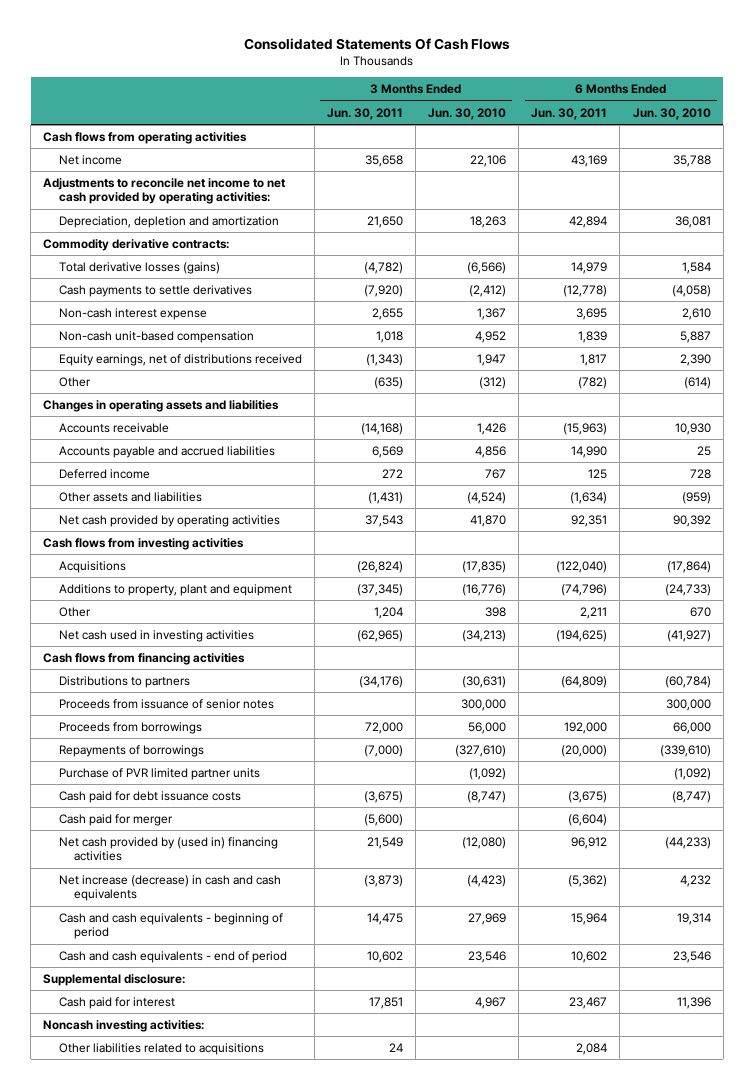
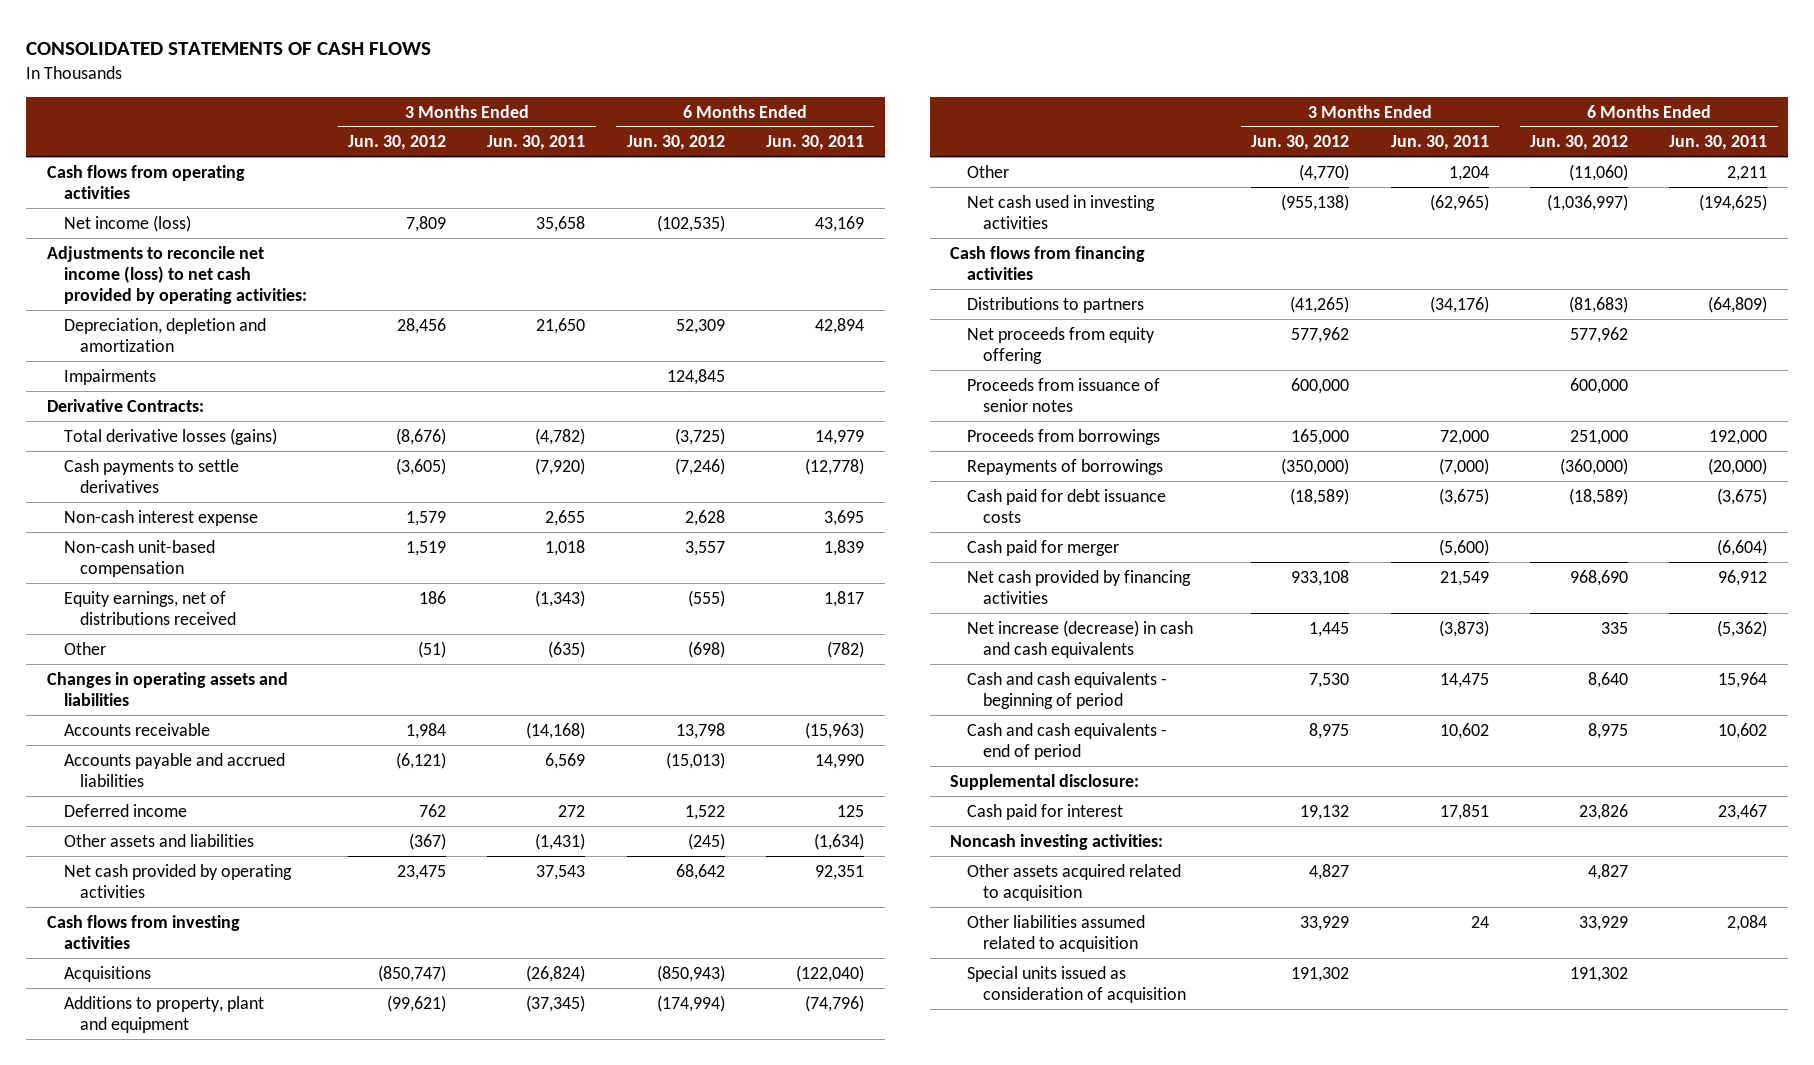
[243,38,510,51] Consolidated Statements Of Cash Flows -> [26,41,432,55] CONSOLIDATED STATEMENTS OF CASH FLOWS
[428,107,507,120] Jun. 30, 2010 -> none
[632,107,711,120] Jun. 30, 2010 -> none
none -> [347,135,446,151] Jun. 30, 2012
none -> [626,135,725,151] Jun. 30, 2012
[58,154,122,165] Net income -> [63,214,191,232] Net income (loss)
[43,177,287,205] Adjustments to reconcile net income to net cash provided by operating activities: -> [47,245,307,305] Adjustments to reconcile net income (loss) to net cash provided by operating activities:
none -> [63,368,156,385] Impairments
[43,238,230,251] Commodity derivative contracts: -> [47,398,205,412] Derivative Contracts:
none -> [966,326,1155,364] Net proceeds from equity offering
[58,767,260,780] Purchase of PVR limited partner units -> none
[58,836,278,862] Net cash provided by (used in) financing activities -> [966,569,1191,604] Net cash provided by financing activities
none -> [966,863,1181,901] Other assets acquired related to acquisition
[58,1042,264,1055] Other liabilities related to acquisitions -> [966,914,1145,952] Other liabilities assumed related to acquisition
none -> [966,965,1187,1003] Special units issued as consideration of acquisition

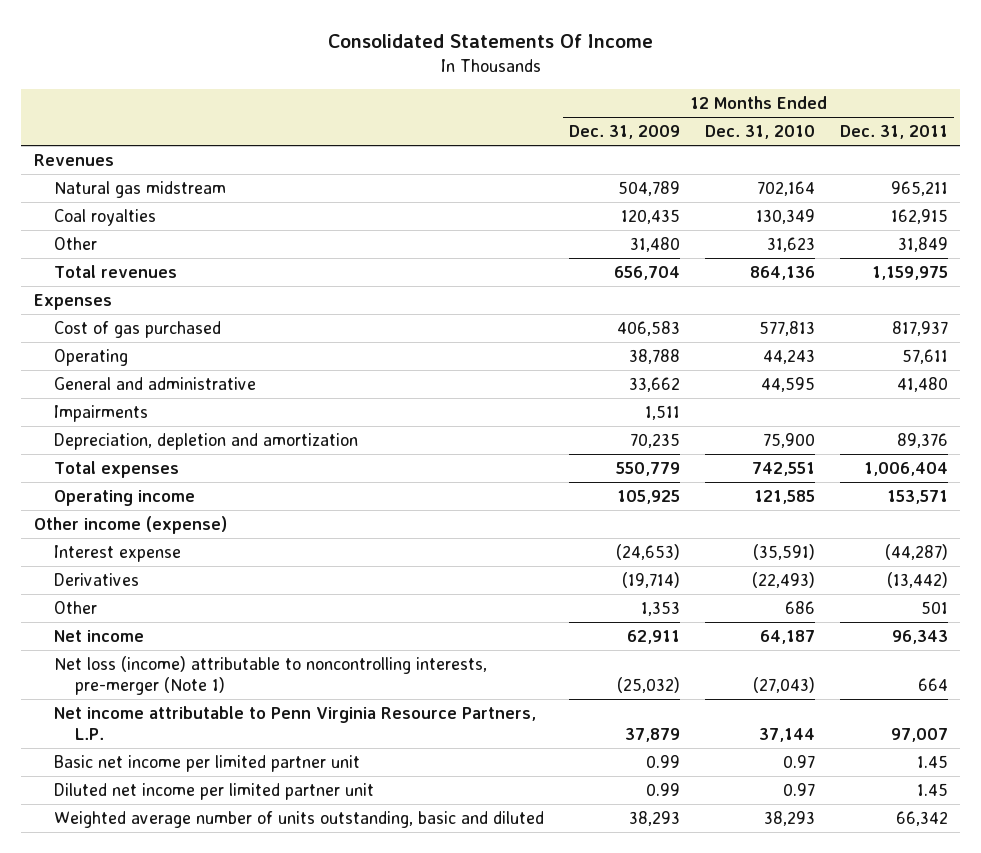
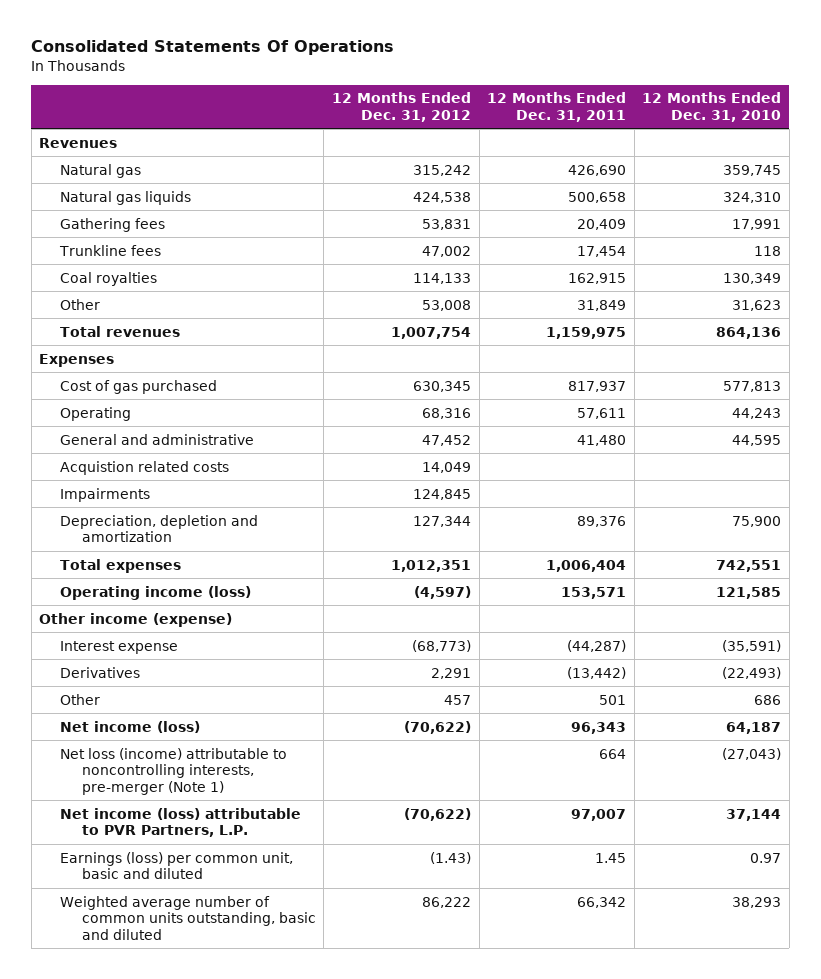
[327,34,653,49] Consolidated Statements Of Income -> [31,40,395,56] Consolidated Statements Of Operations
[569,125,681,140] Dec. 31, 2009 -> none
none -> [331,92,471,122] 12 Months Ended Dec. 31, 2012
[54,180,227,198] Natural gas midstream -> [60,163,142,178] Natural gas
[757,180,816,196] 702,164 -> [723,164,782,176] 359,745
[890,180,948,196] 965,211 -> [568,164,627,176] 426,690
none -> [60,190,192,205] Natural gas liquids
none -> [60,217,166,232] Gathering fees
none -> [59,244,162,256] Trunkline fees
none -> [60,460,230,475] Acquistion related costs
[54,489,196,506] Operating income -> [60,585,252,600] Operating income (loss)
[54,629,145,642] Net income -> [60,720,201,733] Net income (loss)
[54,782,375,800] Diluted net income per limited partner unit -> none
[54,705,537,740] Net income attributable to Penn Virginia Resource Partners, L.P. -> [60,807,302,838] Net income (loss) attributable to PVR Partners, L.P.
[54,754,361,772] Basic net income per limited partner unit -> [60,851,294,880] Earnings (loss) per common unit, basic and diluted
[54,810,545,828] Weighted average number of units outstanding, basic and diluted -> [60,895,316,940] Weighted average number of common units outstanding, basic and diluted

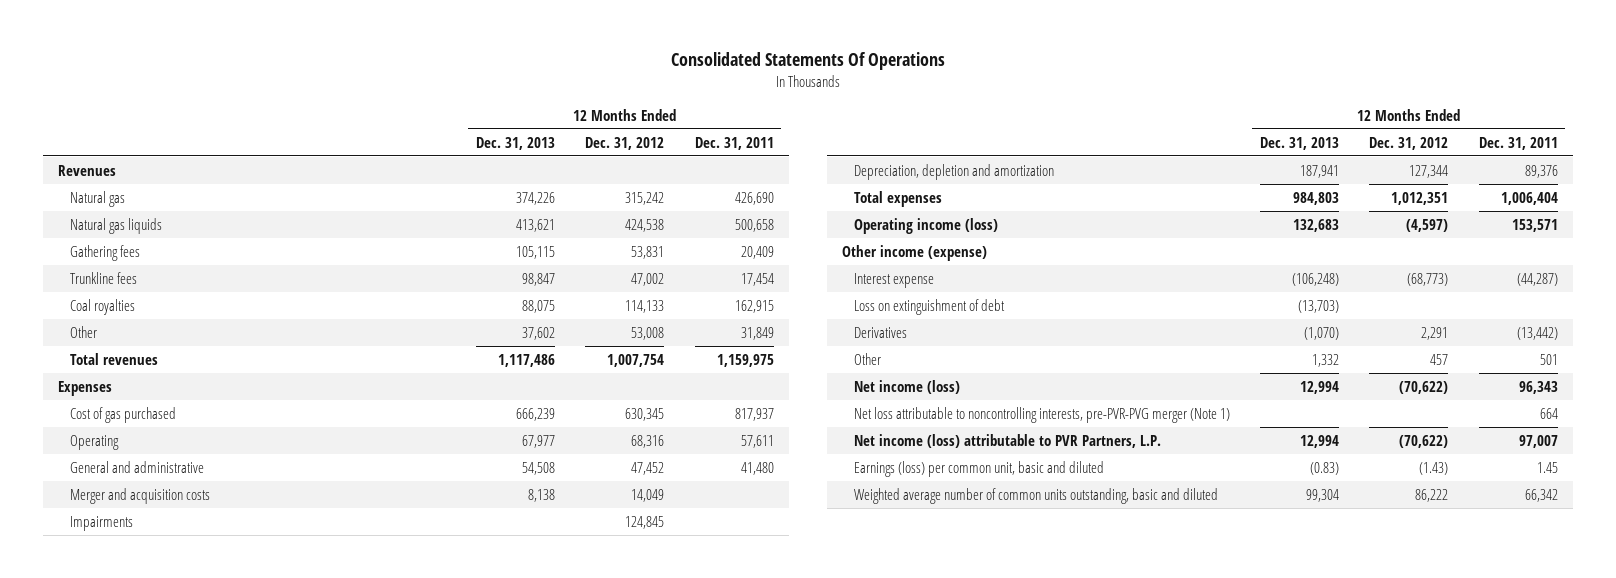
[642,92,782,122] 12 Months Ended Dec. 31, 2010 -> none
none -> [475,136,555,150] Dec. 31, 2013
[60,460,230,475] Acquistion related costs -> [69,487,210,504] Merger and acquisition costs
none -> [853,298,1005,315] Loss on extinguishment of debt
[60,747,288,795] Net loss (income) attributable to noncontrolling interests, pre-merger (Note 1) -> [853,406,1230,423] Net loss attributable to noncontrolling interests, pre-PVR-PVG merger (Note 1)

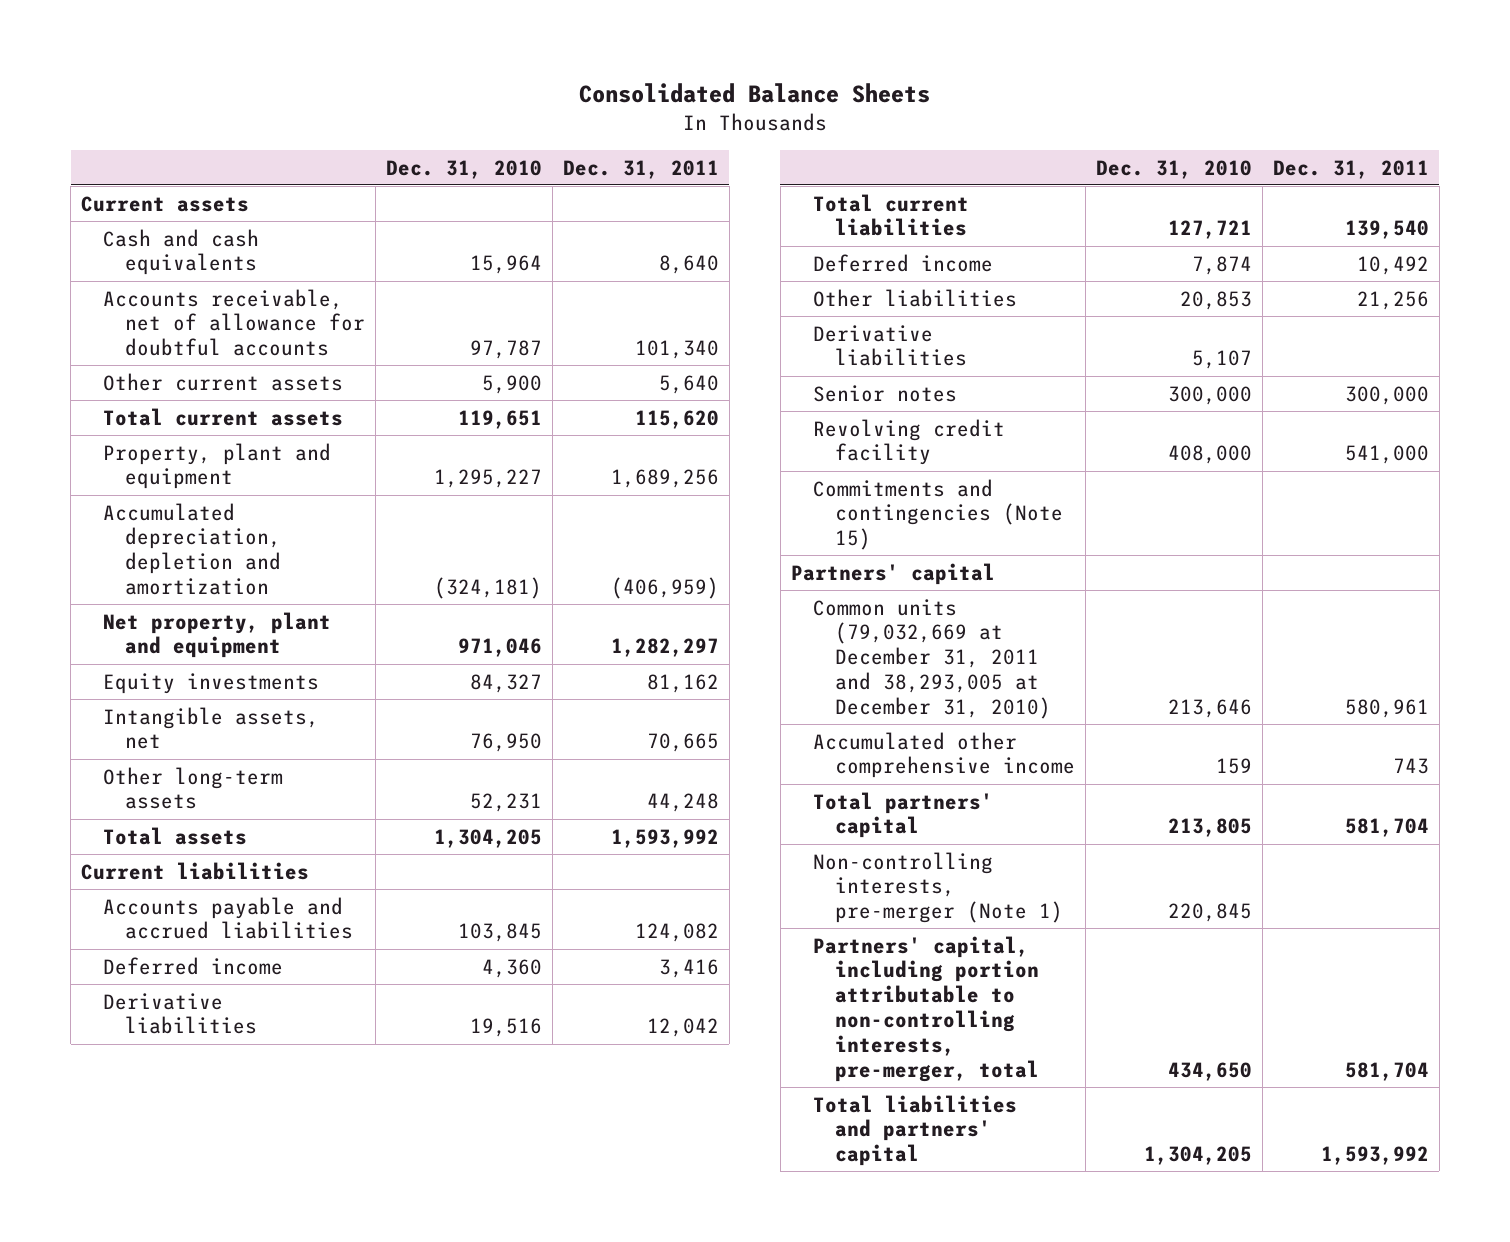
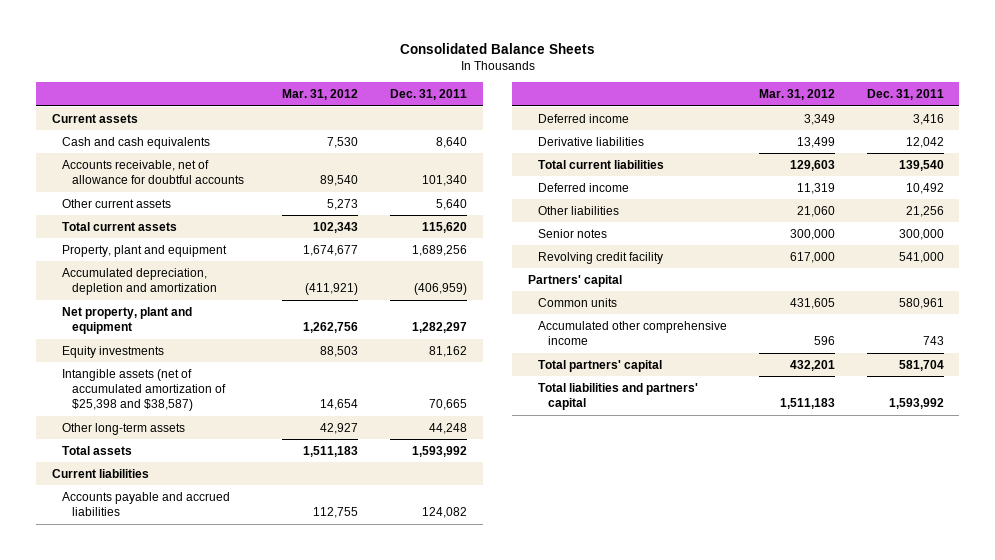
[386,159,543,179] Dec. 31, 2010 -> none
none -> [282,88,359,100] Mar. 31, 2012
[103,706,320,750] Intangible assets, net -> [61,368,226,411] Intangible assets (net of accumulated amortization of $25,398 and $38,587)
[813,324,968,367] Derivative liabilities -> none
[813,478,1064,551] Commitments and contingencies (Note 15) -> none
[813,598,1052,719] Common units (79,032,669 at December 31, 2011 and 38,293,005 at December 31, 2010) -> [538,297,618,307] Common units
[813,851,1064,924] Non-controlling interests, pre-merger (Note 1) -> none
[813,935,1040,1082] Partners' capital, including portion attributable to non-controlling interests, pre-merger, total -> none

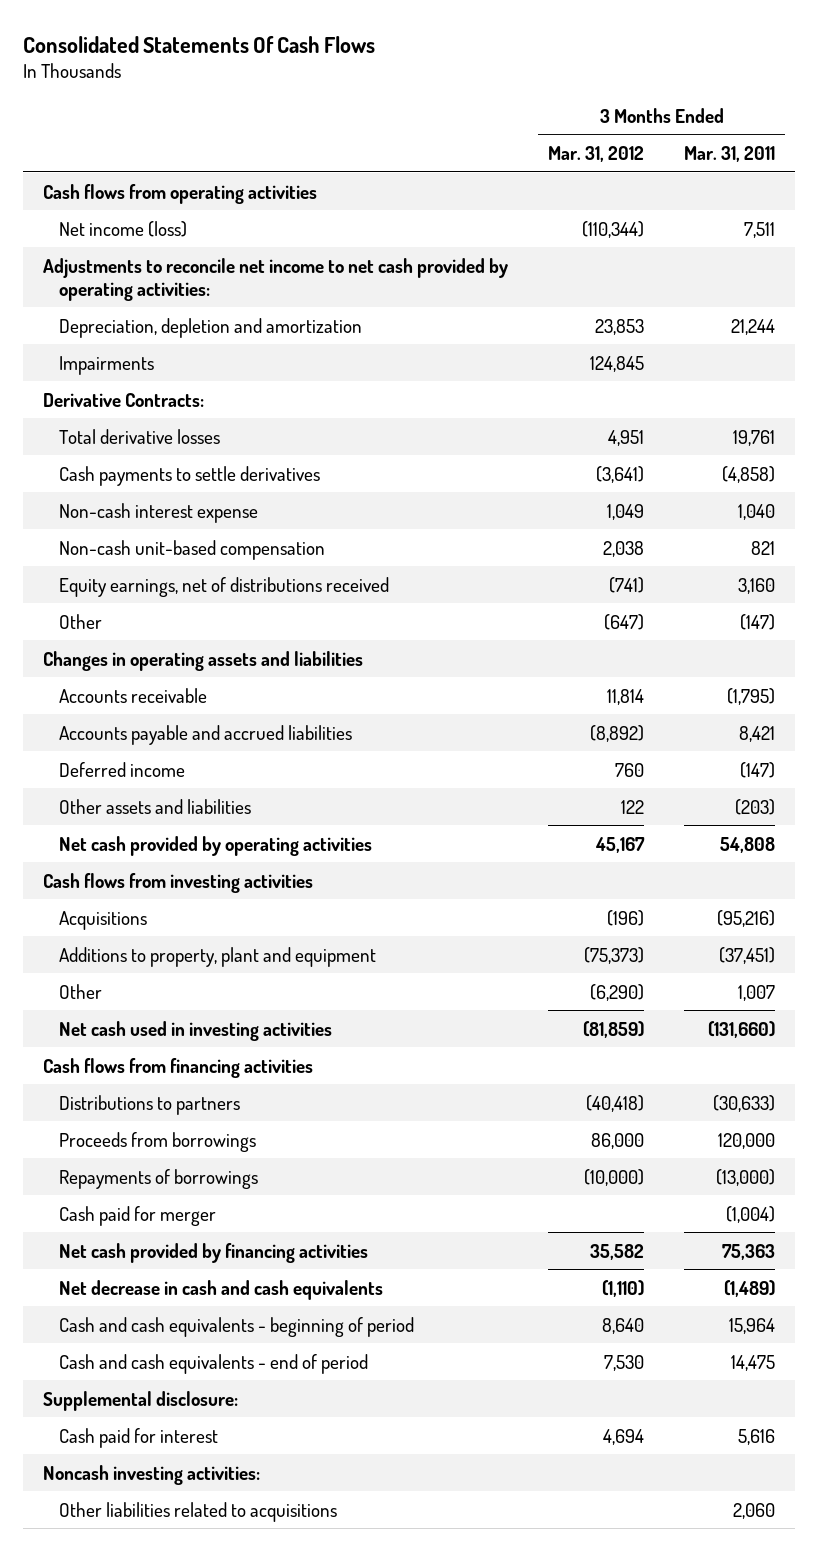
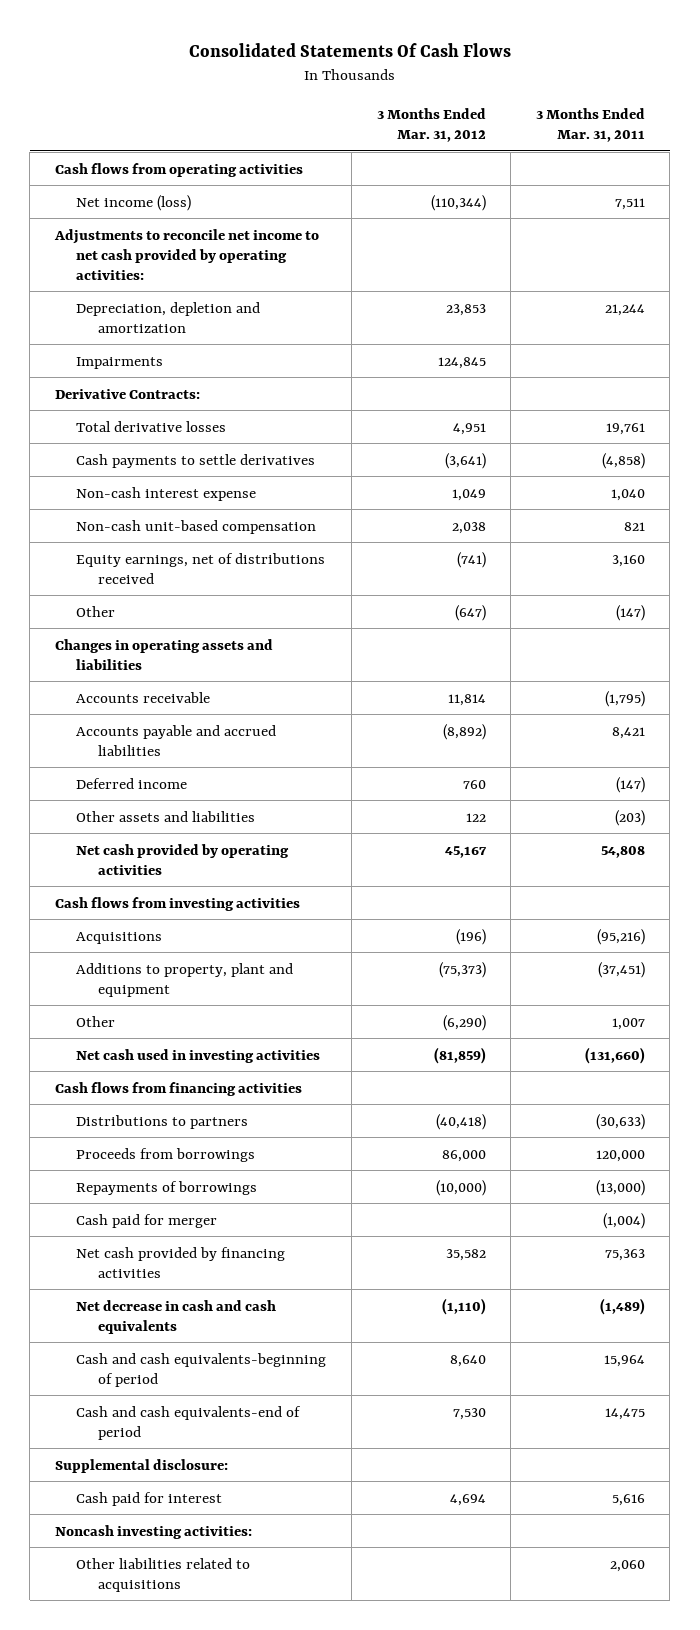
[59,1316,415,1337] Cash and cash equivalents - beginning of period -> [76,1352,327,1387] Cash and cash equivalents-beginning of period
[59,1353,369,1374] Cash and cash equivalents - end of period -> [76,1405,302,1440] Cash and cash equivalents-end of period

